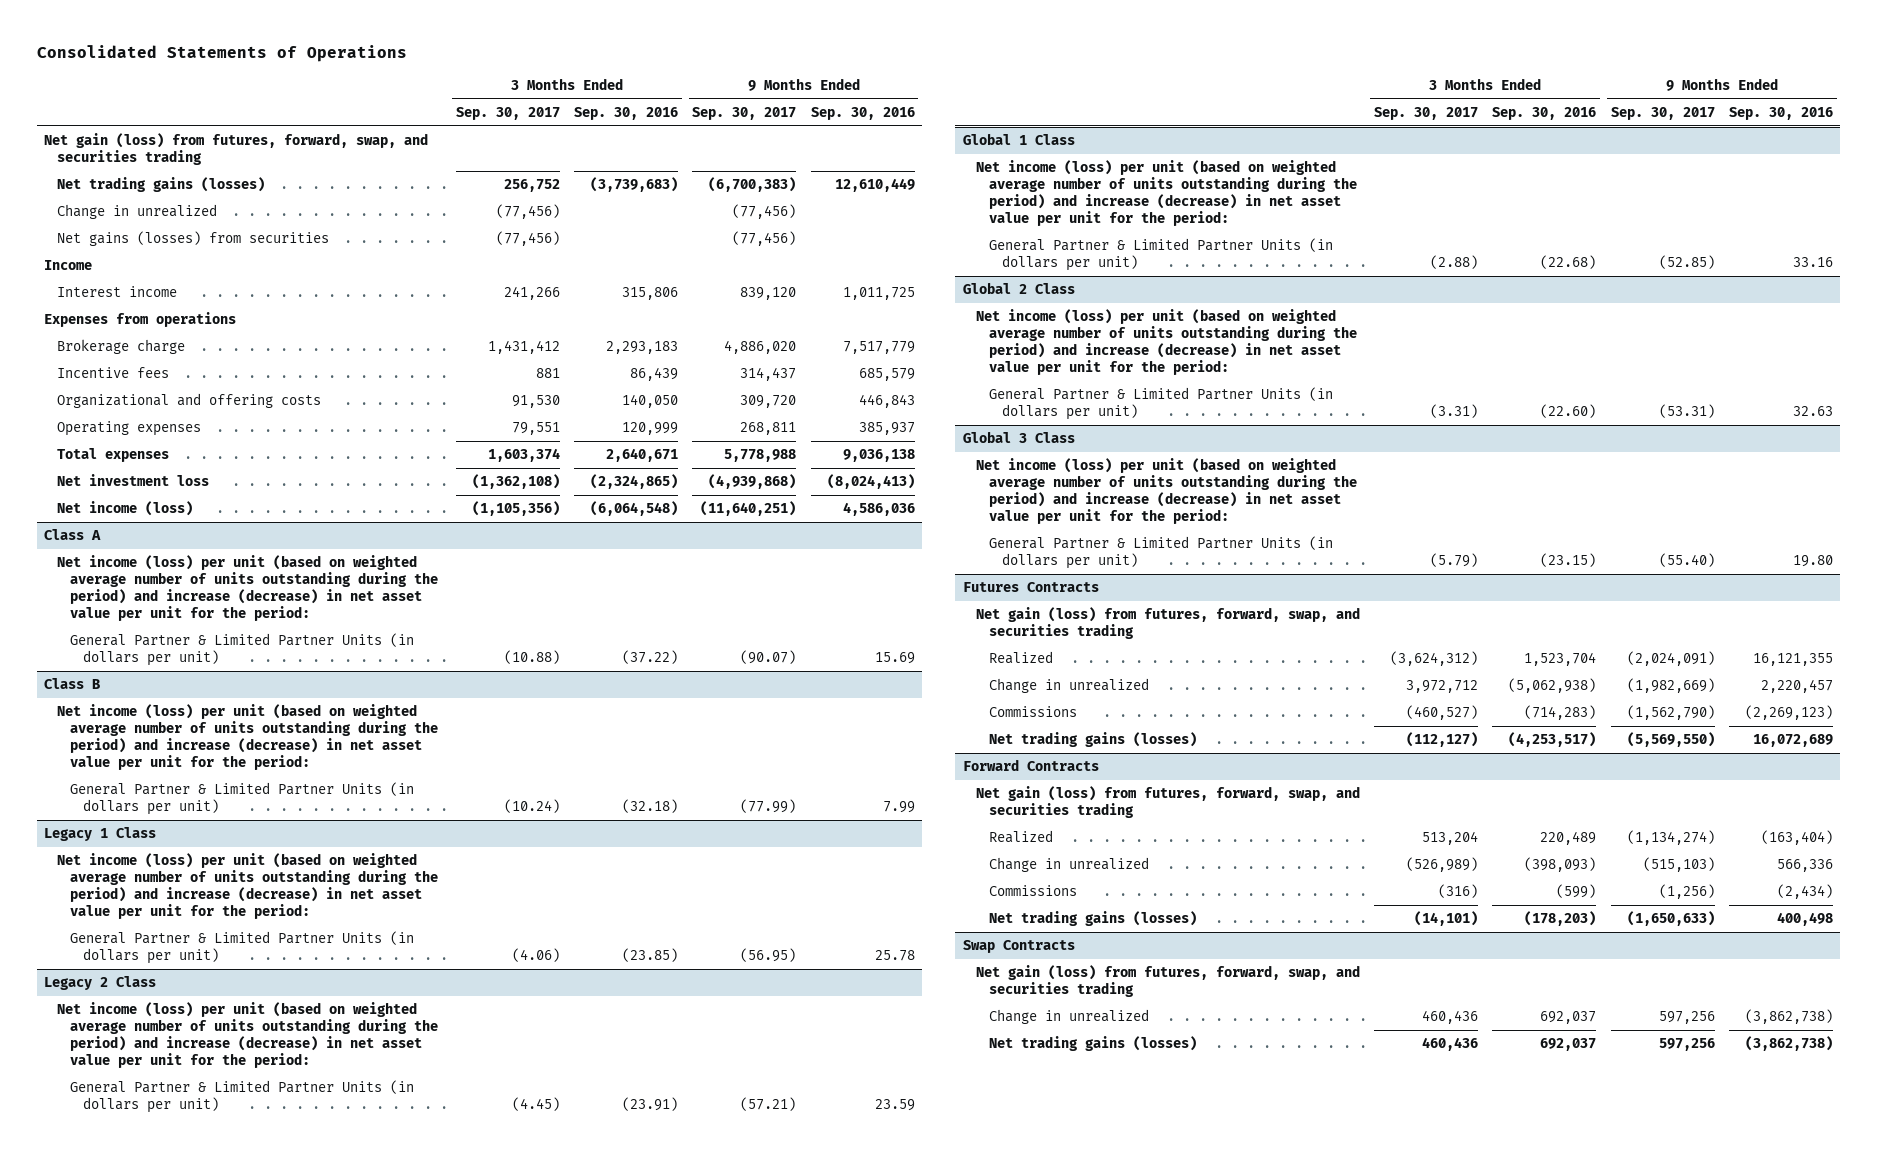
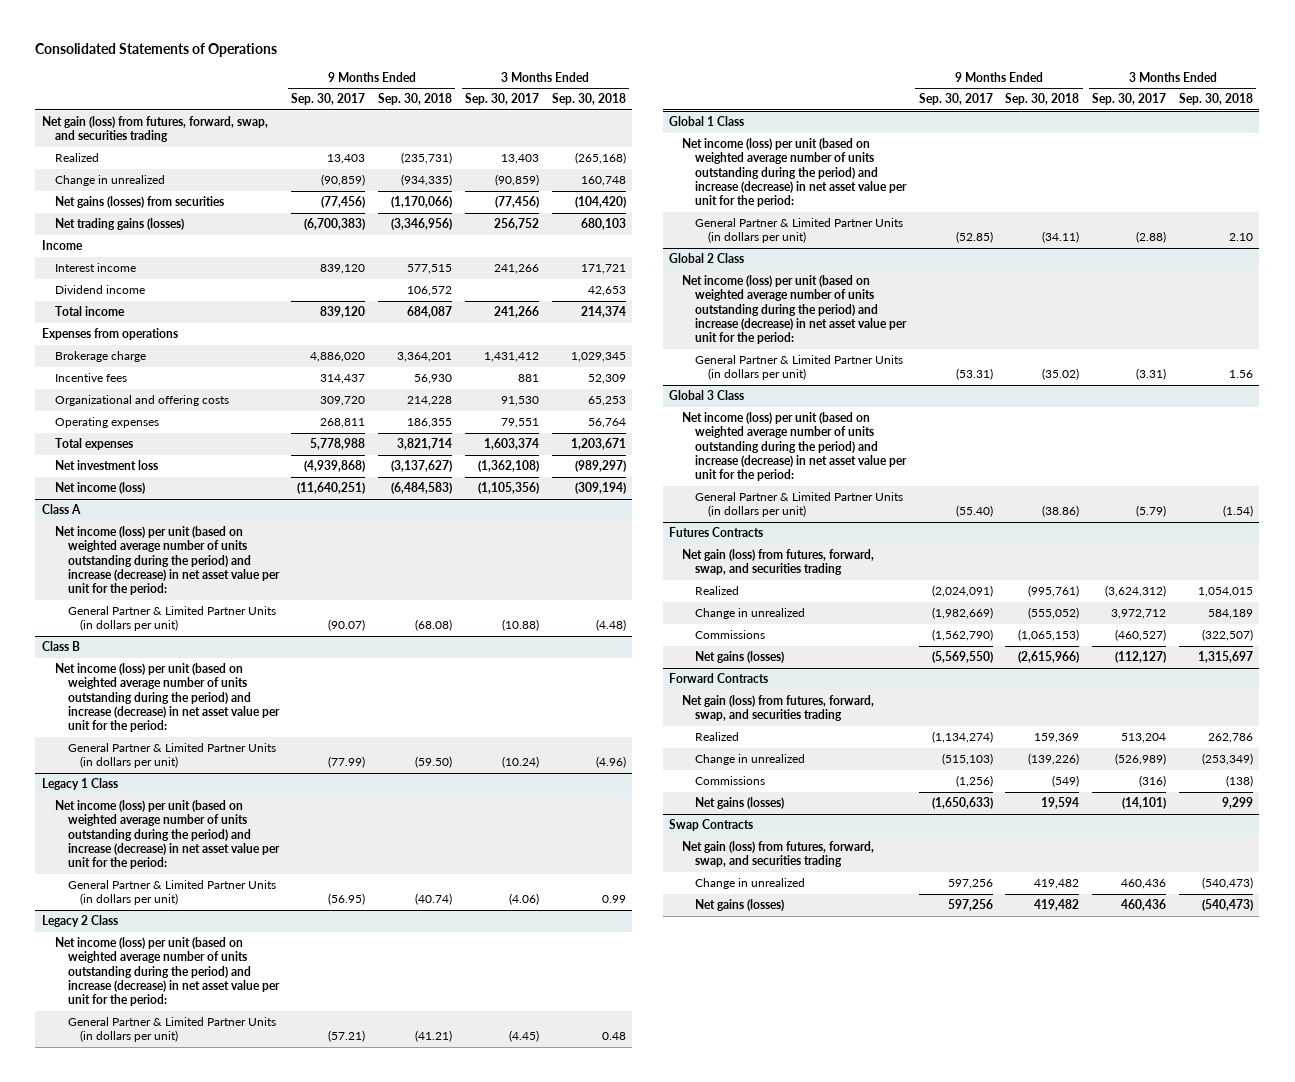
[573,106,678,120] Sep. 30, 2016 -> none
[810,106,915,120] Sep. 30, 2016 -> none
none -> [378,93,453,106] Sep. 30, 2018
none -> [551,93,626,106] Sep. 30, 2018
none -> [54,153,99,163] Realized
[495,204,560,220] (77,456) -> [495,174,540,187] (90,859)
[732,204,797,220] (77,456) -> [321,174,366,187] (90,859)
[57,177,266,193] Net trading gains (losses) -> [54,218,184,231] Net trading gains (losses)
none -> [54,285,145,295] Dividend income
none -> [54,306,125,317] Total income
[988,732,1197,748] Net trading gains (losses) -> [694,651,784,664] Net gains (losses)
[988,911,1197,927] Net trading gains (losses) -> [694,797,784,810] Net gains (losses)
[988,1036,1197,1052] Net trading gains (losses) -> [694,899,784,912] Net gains (losses)

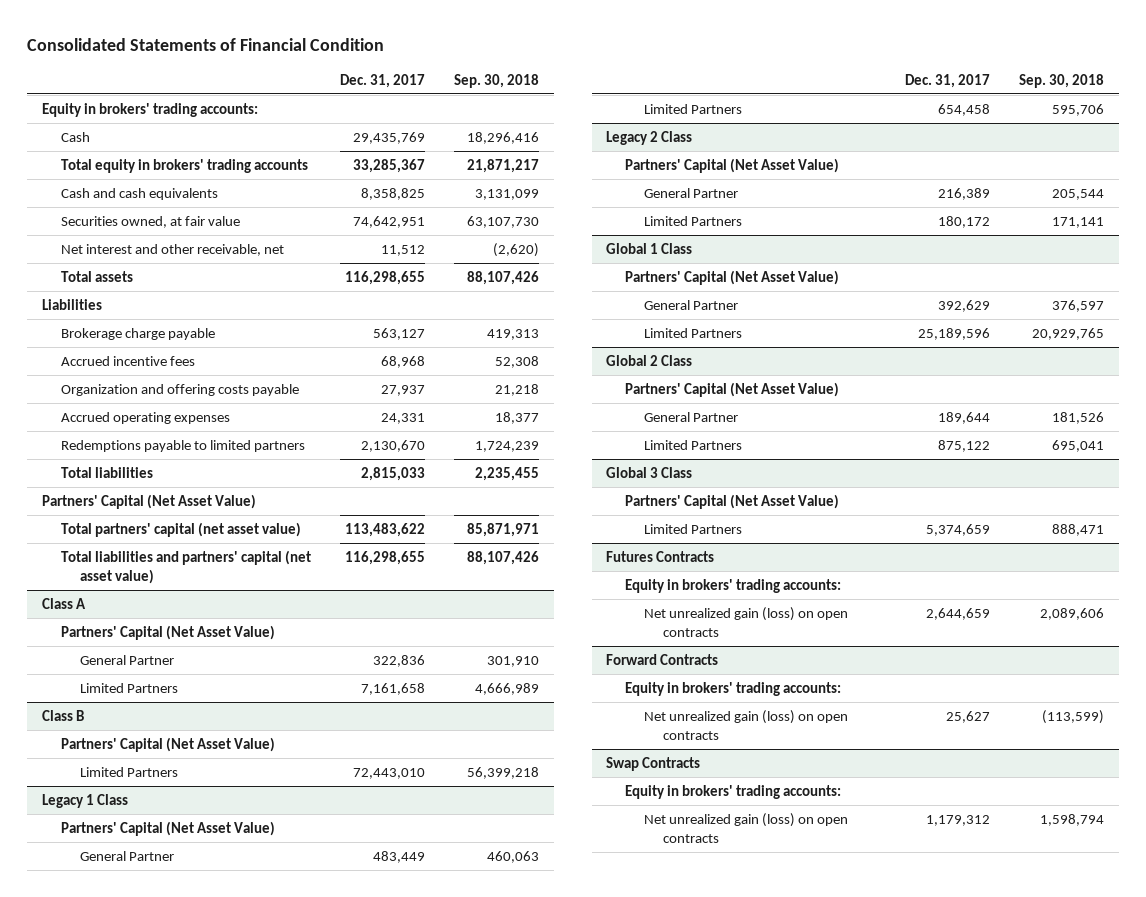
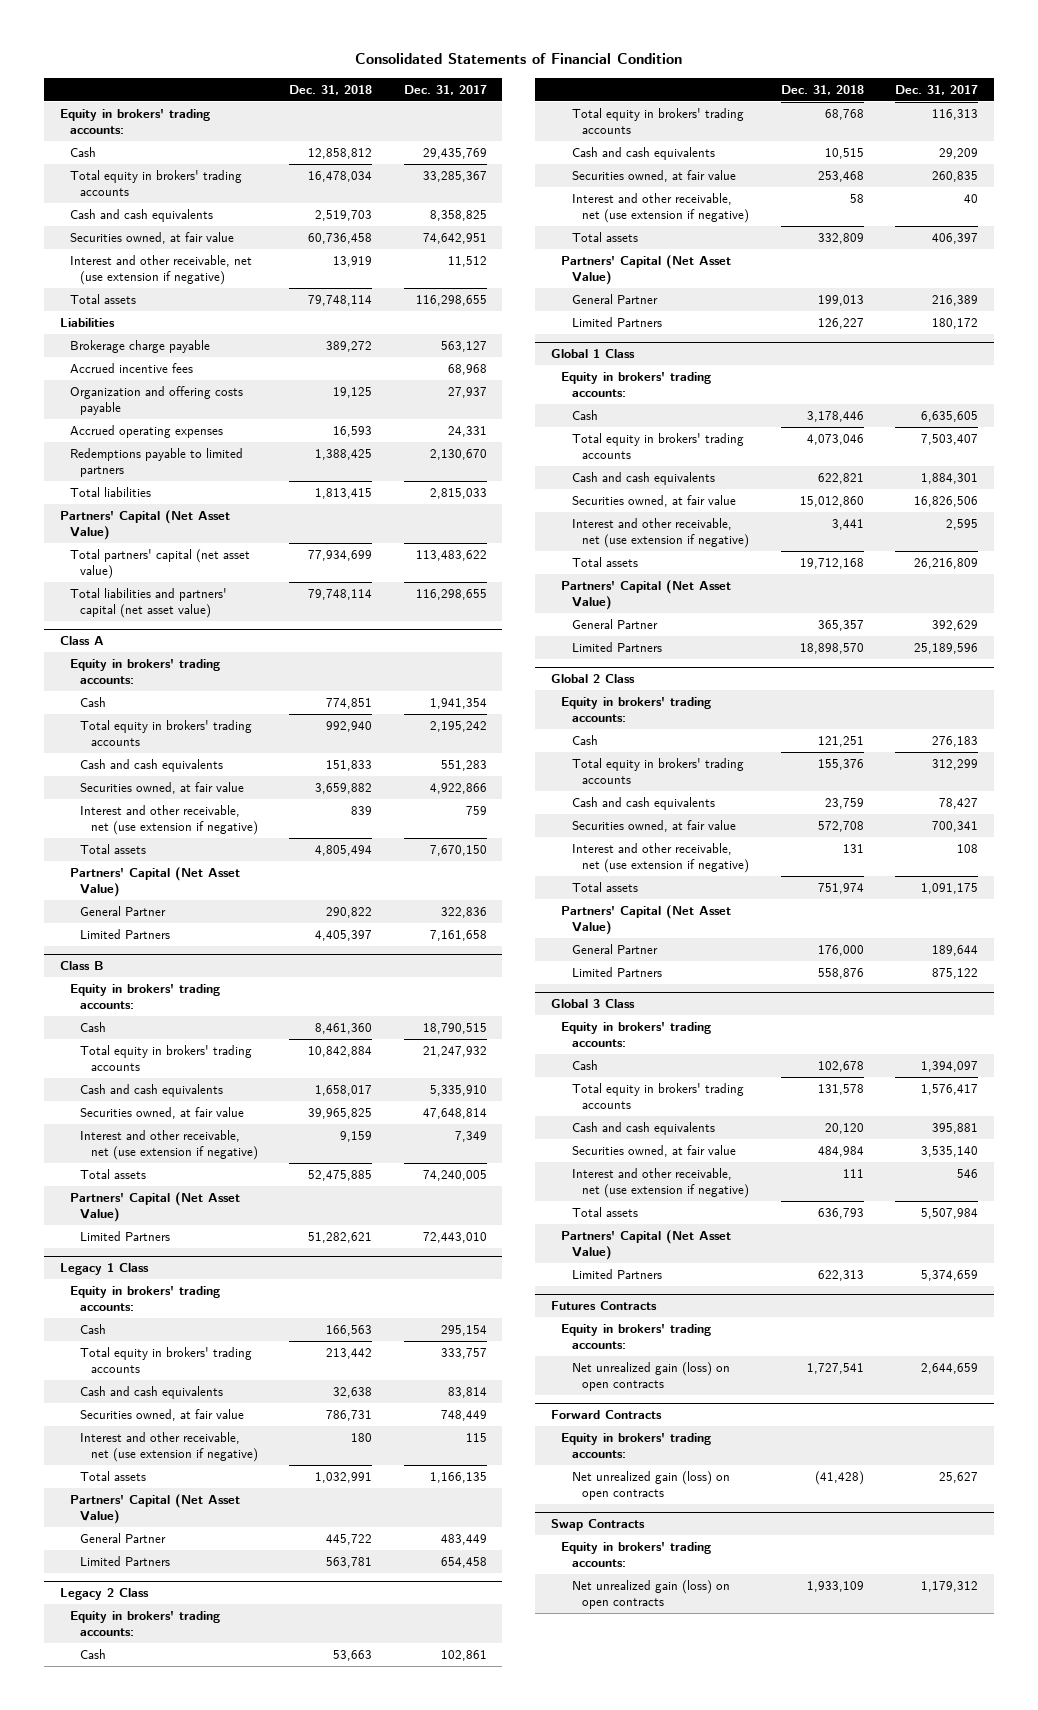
[454,73,540,88] Sep. 30, 2018 -> none
none -> [289,84,373,95] Dec. 31, 2018
[60,243,284,256] Net interest and other receivable, net -> [70,255,253,286] Interest and other receivable, net (use extension if negative)
none -> [70,659,221,685] Equity in brokers' trading accounts:
none -> [80,697,107,708] Cash
none -> [80,720,253,747] Total equity in brokers' trading accounts
none -> [80,759,224,773] Cash and cash equivalents
none -> [80,782,245,795] Securities owned, at fair value
none -> [80,805,258,836] Interest and other receivable, net (use extension if negative)
none -> [80,844,147,855] Total assets
none -> [70,984,221,1010] Equity in brokers' trading accounts:
none -> [80,1022,107,1033] Cash
none -> [80,1045,253,1072] Total equity in brokers' trading accounts
none -> [80,1084,224,1098] Cash and cash equivalents
none -> [80,1107,245,1120] Securities owned, at fair value
none -> [80,1130,258,1161] Interest and other receivable, net (use extension if negative)
none -> [80,1169,147,1180] Total assets
none -> [70,1286,221,1312] Equity in brokers' trading accounts:
none -> [80,1324,107,1335] Cash
none -> [80,1347,253,1374] Total equity in brokers' trading accounts
none -> [80,1386,224,1400] Cash and cash equivalents
none -> [80,1409,245,1422] Securities owned, at fair value
none -> [80,1432,258,1463] Interest and other receivable, net (use extension if negative)
none -> [80,1471,147,1482] Total assets
none -> [70,1611,221,1637] Equity in brokers' trading accounts:
none -> [80,1649,107,1660] Cash
none -> [571,108,744,135] Total equity in brokers' trading accounts
none -> [571,147,715,161] Cash and cash equivalents
none -> [571,170,736,183] Securities owned, at fair value
none -> [571,193,750,224] Interest and other receivable, net (use extension if negative)
none -> [571,232,638,243] Total assets
none -> [561,372,712,398] Equity in brokers' trading accounts:
none -> [571,410,598,421] Cash
none -> [571,433,744,460] Total equity in brokers' trading accounts
none -> [571,472,715,486] Cash and cash equivalents
none -> [571,495,736,508] Securities owned, at fair value
none -> [571,518,750,549] Interest and other receivable, net (use extension if negative)
none -> [571,557,638,568] Total assets
none -> [561,697,712,723] Equity in brokers' trading accounts:
none -> [571,735,598,746] Cash
none -> [571,758,744,785] Total equity in brokers' trading accounts
none -> [571,797,715,811] Cash and cash equivalents
none -> [571,820,736,833] Securities owned, at fair value
none -> [571,843,750,874] Interest and other receivable, net (use extension if negative)
none -> [571,882,638,893] Total assets
none -> [561,1022,712,1048] Equity in brokers' trading accounts:
none -> [571,1060,598,1071] Cash
none -> [571,1083,744,1110] Total equity in brokers' trading accounts
none -> [571,1122,715,1136] Cash and cash equivalents
none -> [571,1145,736,1158] Securities owned, at fair value
none -> [571,1168,750,1199] Interest and other receivable, net (use extension if negative)
none -> [571,1207,638,1218] Total assets

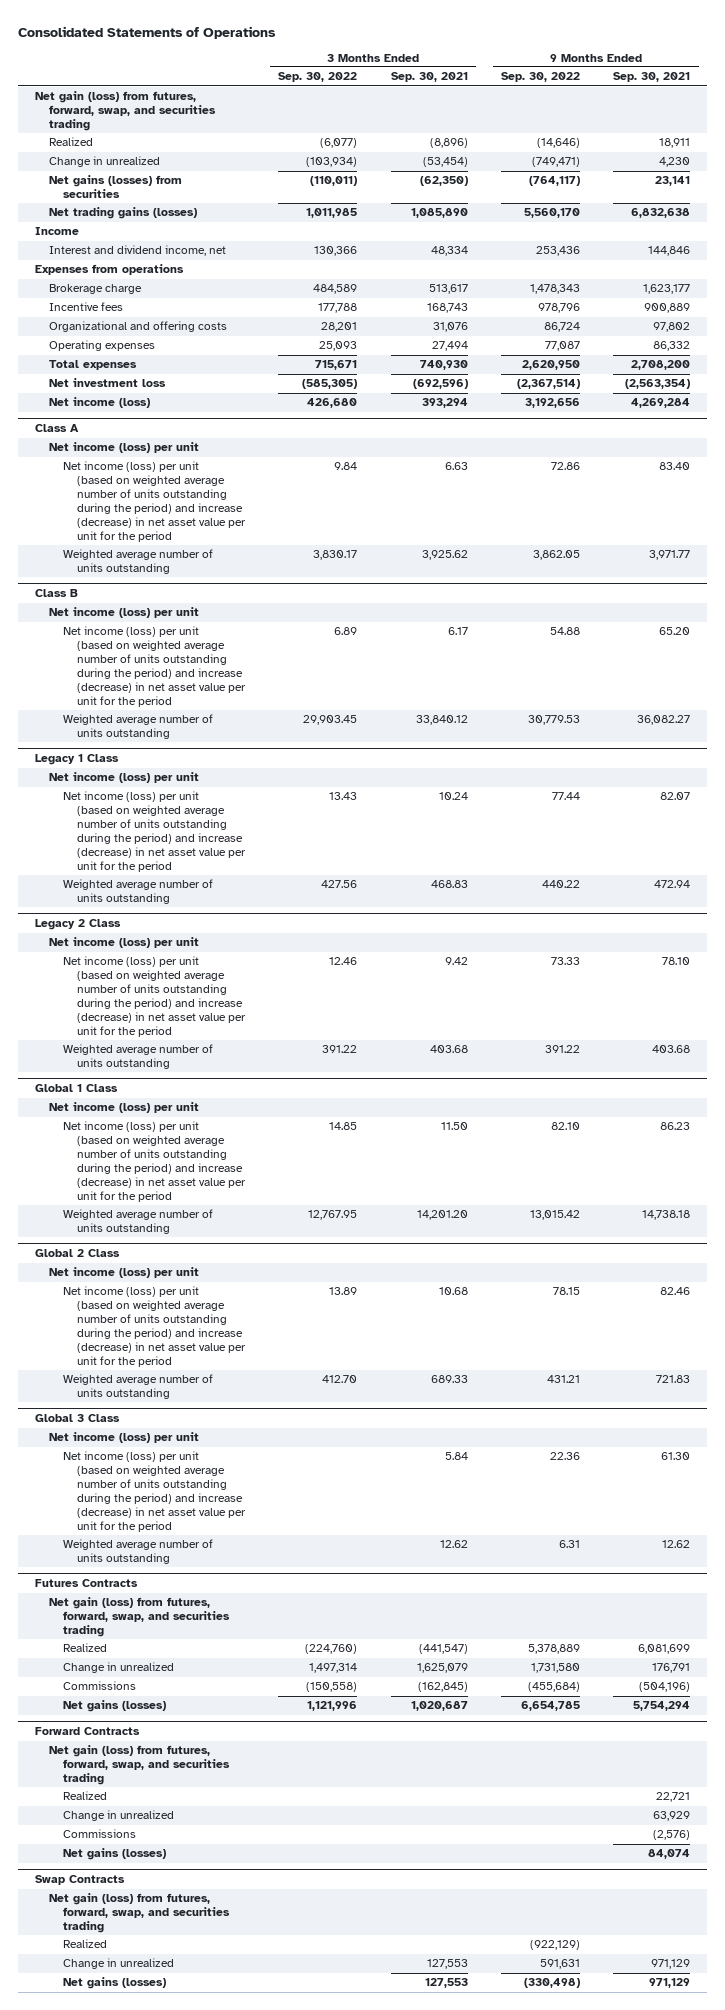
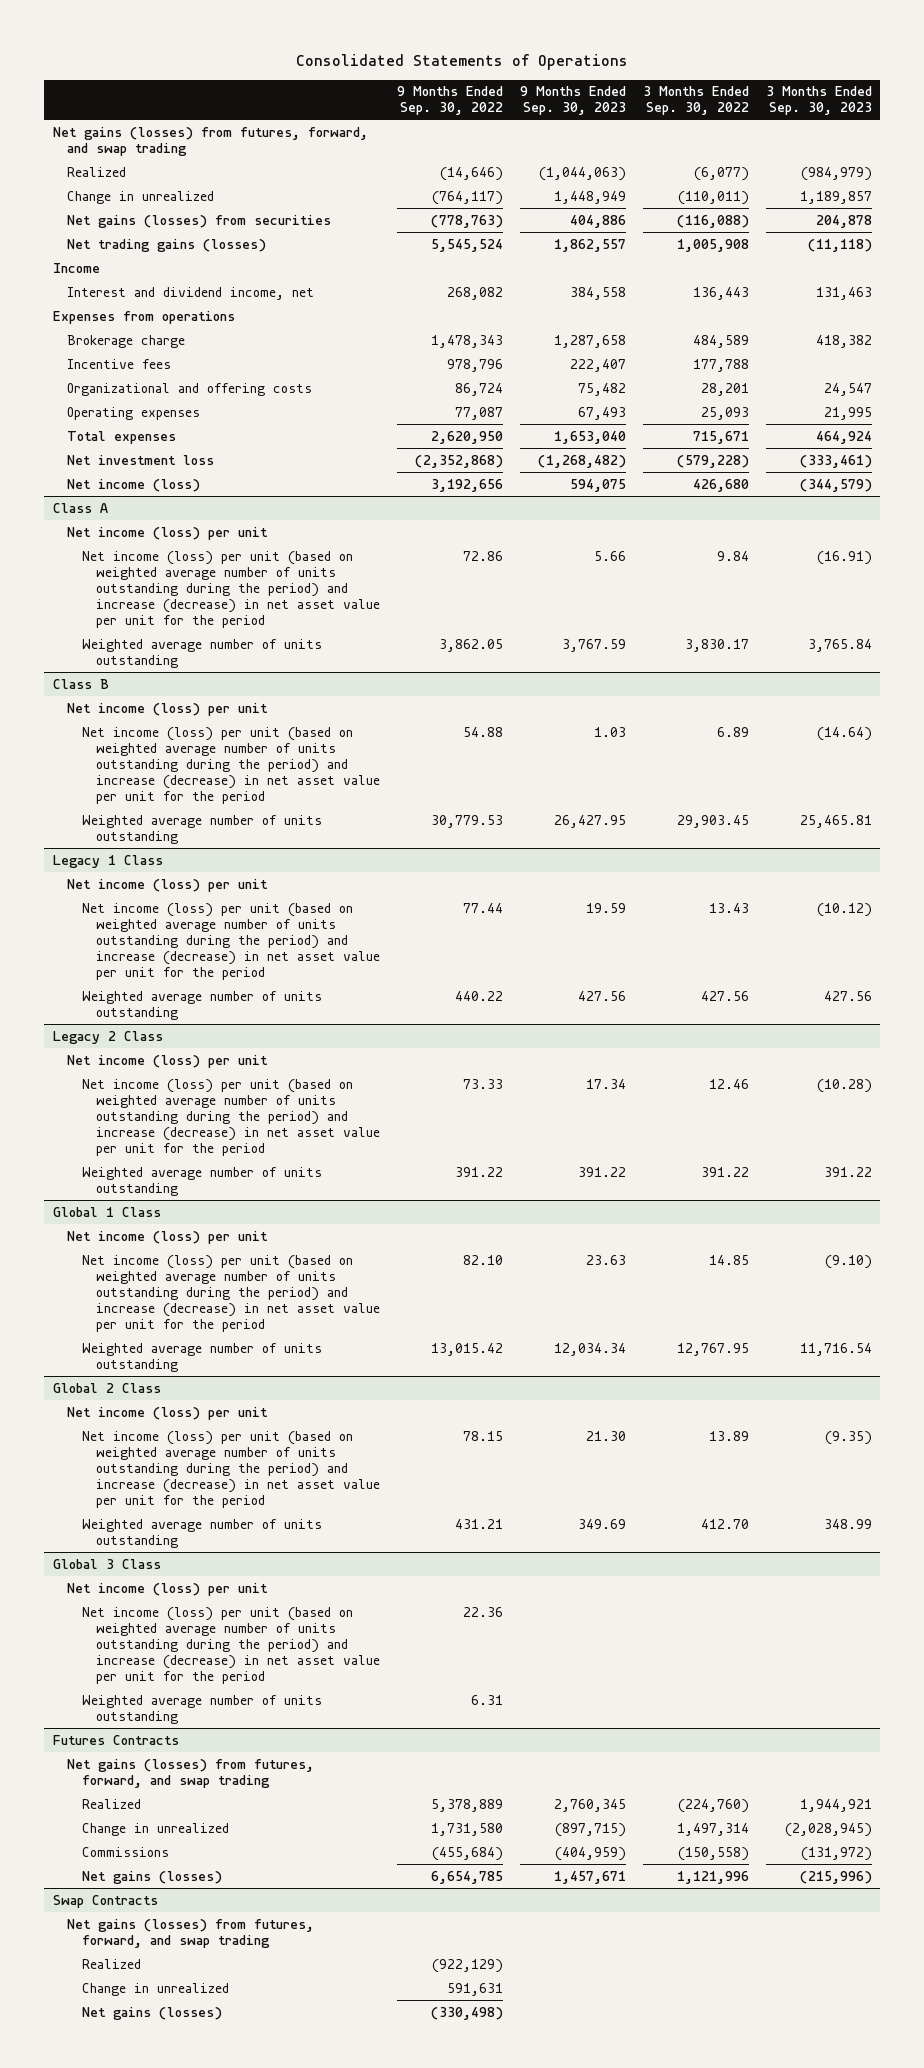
[390,72,468,83] Sep. 30, 2021 -> none
[613,72,691,83] Sep. 30, 2021 -> none
none -> [519,86,626,116] 9 Months Ended Sep. 30, 2023
none -> [765,86,872,116] 3 Months Ended Sep. 30, 2023
[34,91,216,132] Net gain (loss) from futures, forward, swap, and securities trading -> [52,126,368,156] Net gains (losses) from futures, forward, and swap trading
[306,157,358,168] (103,934) -> [677,190,749,205] (110,011)
[531,157,580,168] (749,471) -> [432,190,504,205] (764,117)
[310,176,358,187] (110,011) -> [676,214,749,228] (116,088)
[528,176,580,187] (764,117) -> [431,214,504,228] (778,763)
[306,208,358,219] 1,011,985 -> [676,238,749,252] 1,005,908
[523,208,580,219] 5,560,170 -> [431,238,504,252] 5,545,524
[314,246,358,257] 130,366 -> [692,286,749,300] 136,443
[535,246,580,257] 253,436 -> [447,286,504,300] 268,082
[302,379,358,390] (585,305) -> [676,454,749,468] (579,228)
[516,379,580,390] (2,367,514) -> [415,454,504,468] (2,352,868)
[48,1597,230,1638] Net gain (loss) from futures, forward, swap, and securities trading -> [67,1758,315,1788] Net gains (losses) from futures, forward, and swap trading
[34,1727,140,1736] Forward Contracts -> none
[48,1745,230,1786] Net gain (loss) from futures, forward, swap, and securities trading -> none
[62,1791,107,1801] Realized -> none
[62,1810,174,1822] Change in unrealized -> none
[62,1829,136,1839] Commissions -> none
[62,1848,166,1861] Net gains (losses) -> none
[48,1893,230,1934] Net gain (loss) from futures, forward, swap, and securities trading -> [67,1918,315,1948] Net gains (losses) from futures, forward, and swap trading

